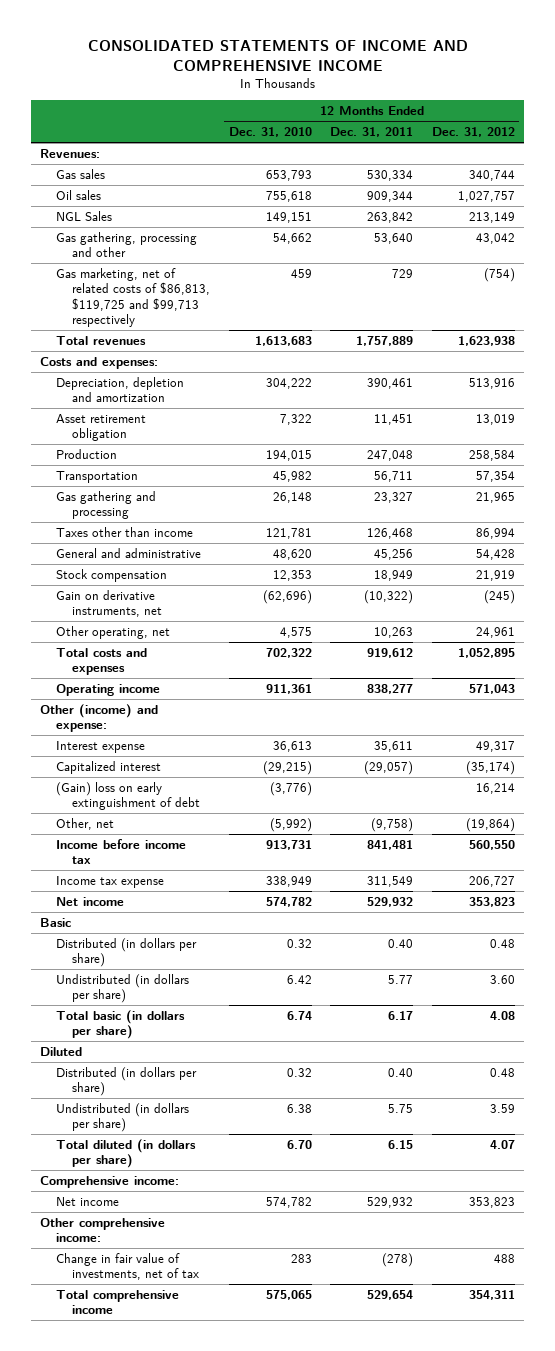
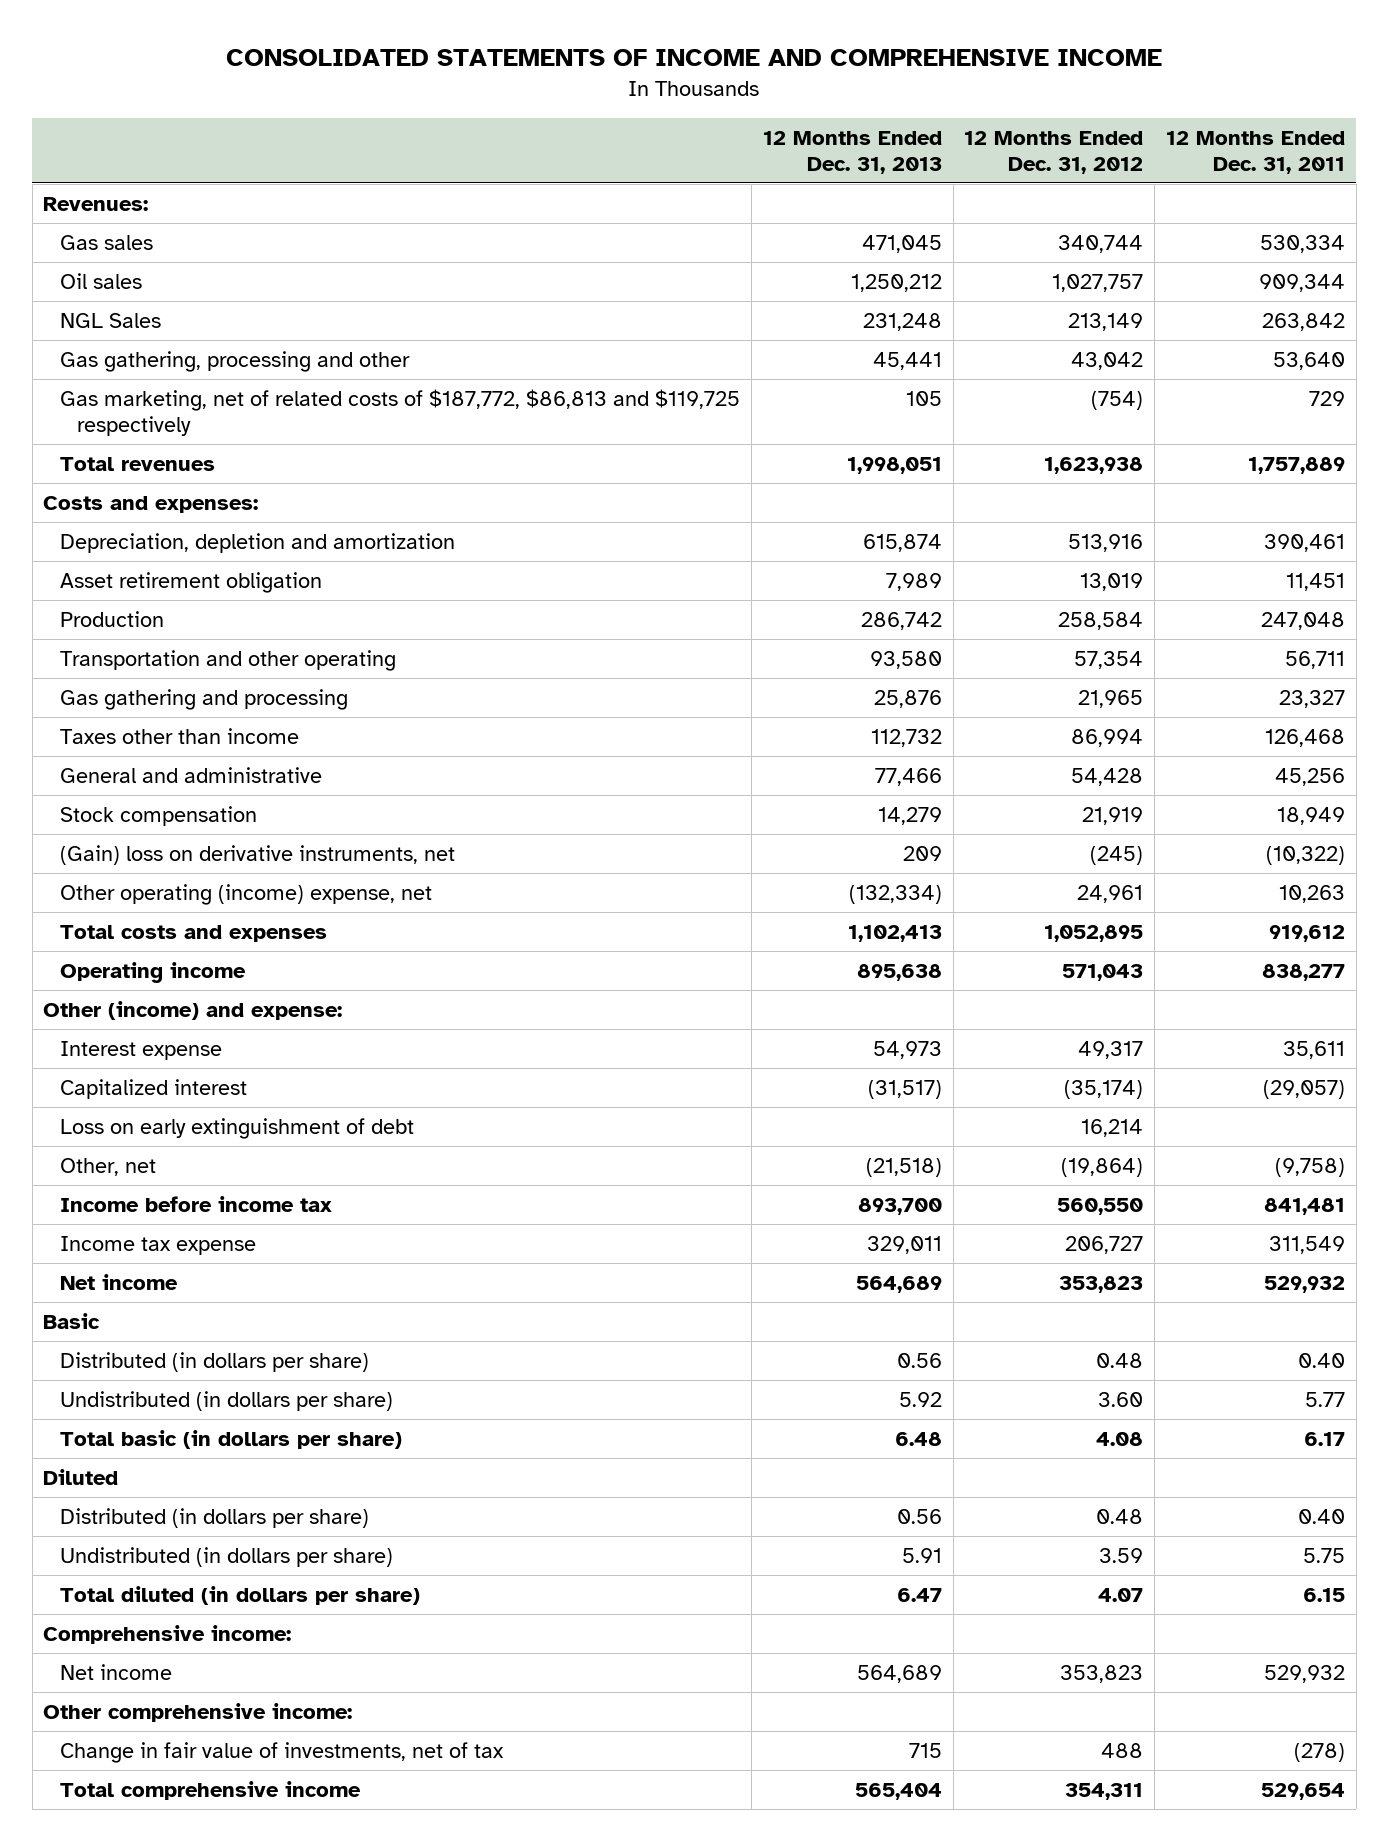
[228,127,312,138] Dec. 31, 2010 -> none
none -> [762,130,942,175] 12 Months Ended Dec. 31, 2013
[56,267,211,328] Gas marketing, net of related costs of $86,813, $119,725 and $99,713 respectively -> [60,388,741,437] Gas marketing, net of related costs of $187,772, $86,813 and $119,725 respectively
[56,470,139,483] Transportation -> [60,649,397,671] Transportation and other operating
[56,589,163,618] Gain on derivative instruments, net -> [60,844,456,865] (Gain) loss on derivative instruments, net
[56,625,171,639] Other operating, net -> [60,883,433,905] Other operating (income) expense, net
[56,781,201,811] (Gain) loss on early extinguishment of debt -> [60,1117,415,1139] Loss on early extinguishment of debt

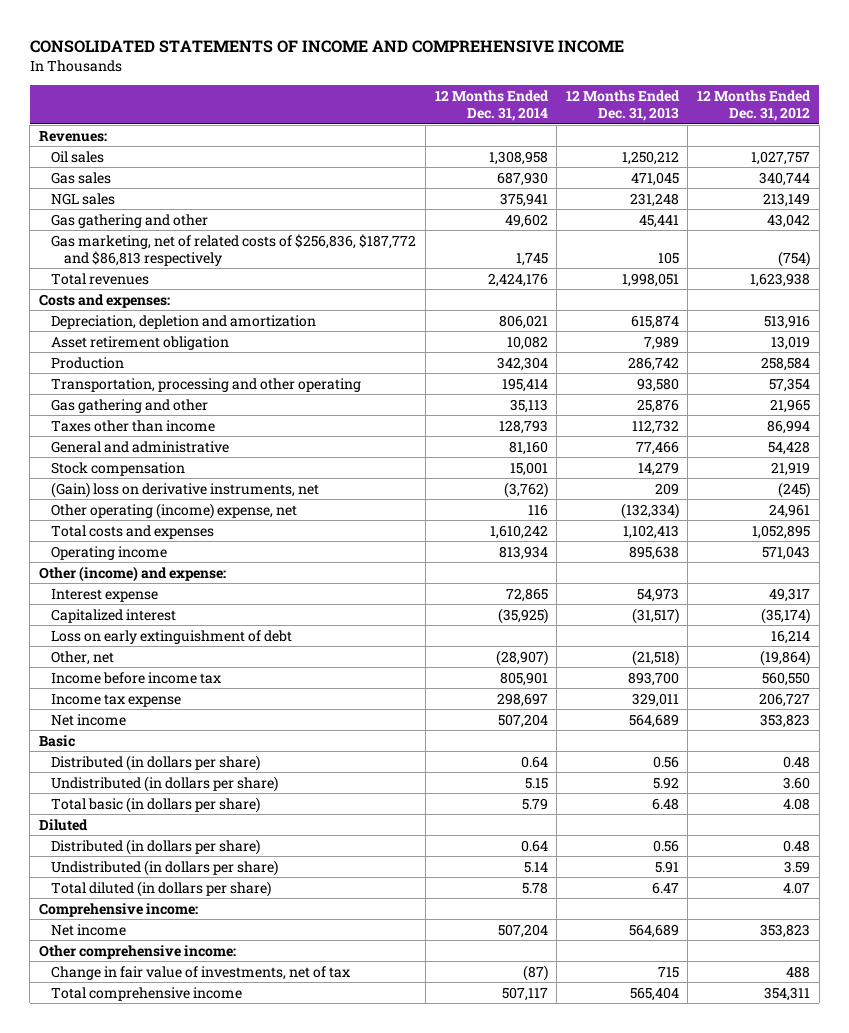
[1165,130,1345,175] 12 Months Ended Dec. 31, 2011 -> none
none -> [434,89,549,121] 12 Months Ended Dec. 31, 2014
[60,234,154,250] Gas sales -> [51,171,112,184] Gas sales
[60,312,162,328] NGL Sales -> [51,192,116,205] NGL sales
[60,350,411,372] Gas gathering, processing and other -> [51,213,209,228] Gas gathering and other
[60,388,741,437] Gas marketing, net of related costs of $187,772, $86,813 and $119,725 respectively -> [51,233,417,266] Gas marketing, net of related costs of $256,836, $187,772 and $86,813 respectively
[60,649,397,671] Transportation and other operating -> [51,377,362,392] Transportation, processing and other operating
[60,688,349,710] Gas gathering and processing -> [51,398,209,413] Gas gathering and other

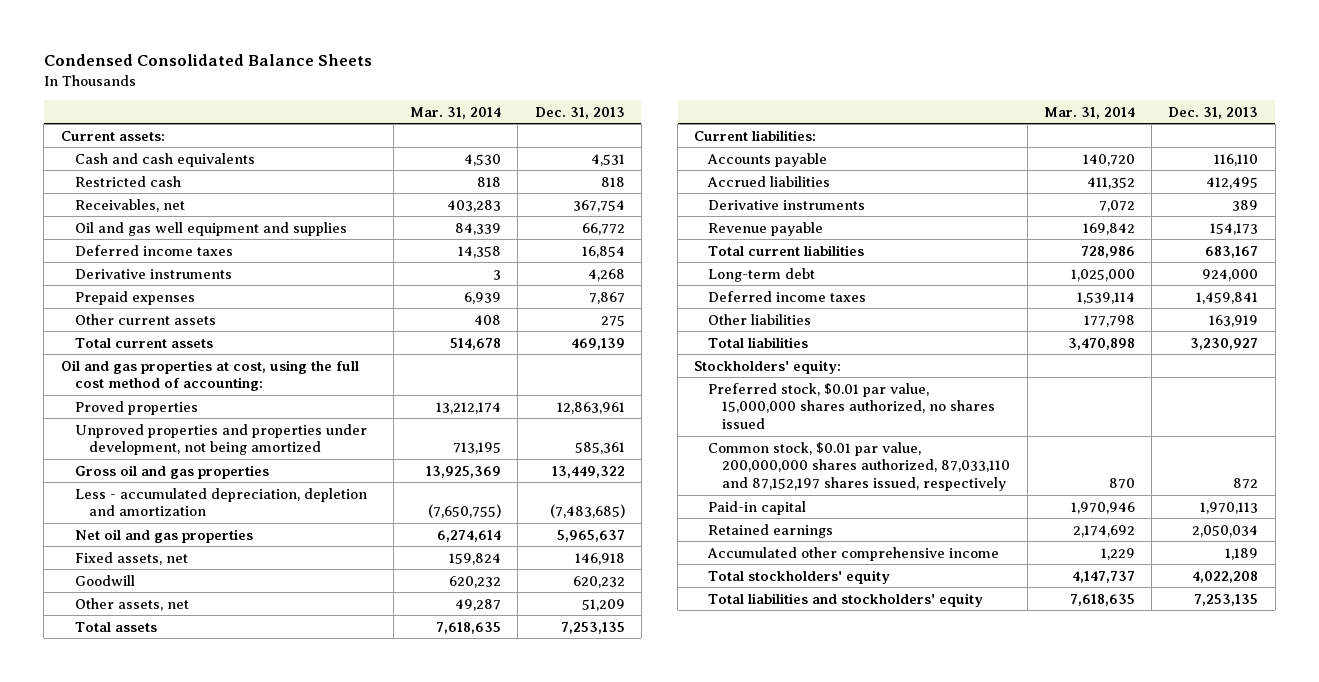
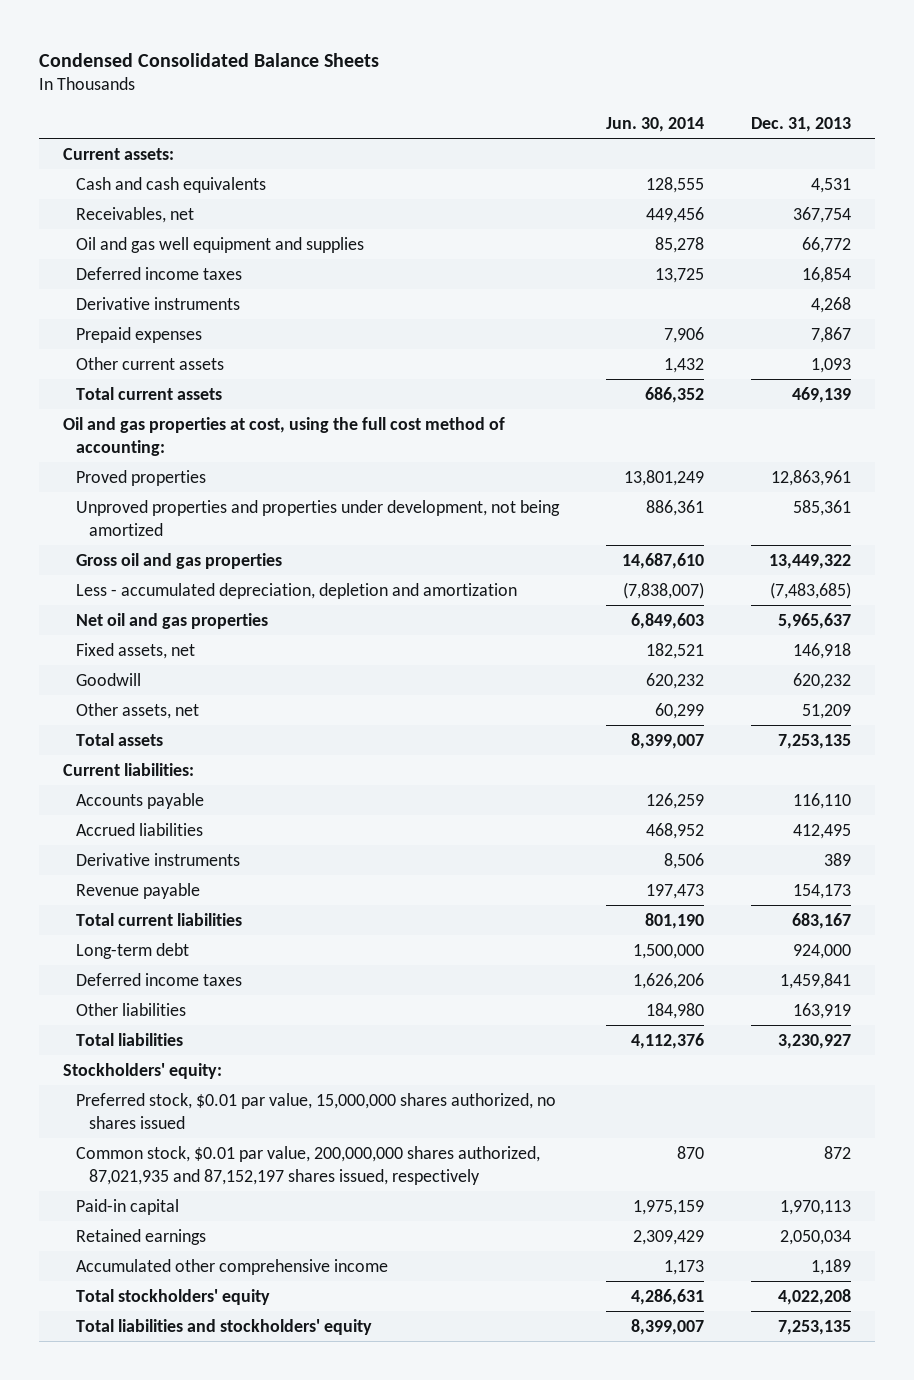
[410,106,502,119] Mar. 31, 2014 -> none
none -> [606,116,705,132] Jun. 30, 2014
[74,175,181,187] Restricted cash -> none
[600,314,625,326] 275 -> [811,357,852,373] 1,093
[708,441,1011,491] Common stock, $0.01 par value, 200,000,000 shares authorized, 87,033,110 and 87,152,197 shares issued, respectively -> [76,1145,541,1185] Common stock, $0.01 par value, 200,000,000 shares authorized, 87,021,935 and 87,152,197 shares issued, respectively

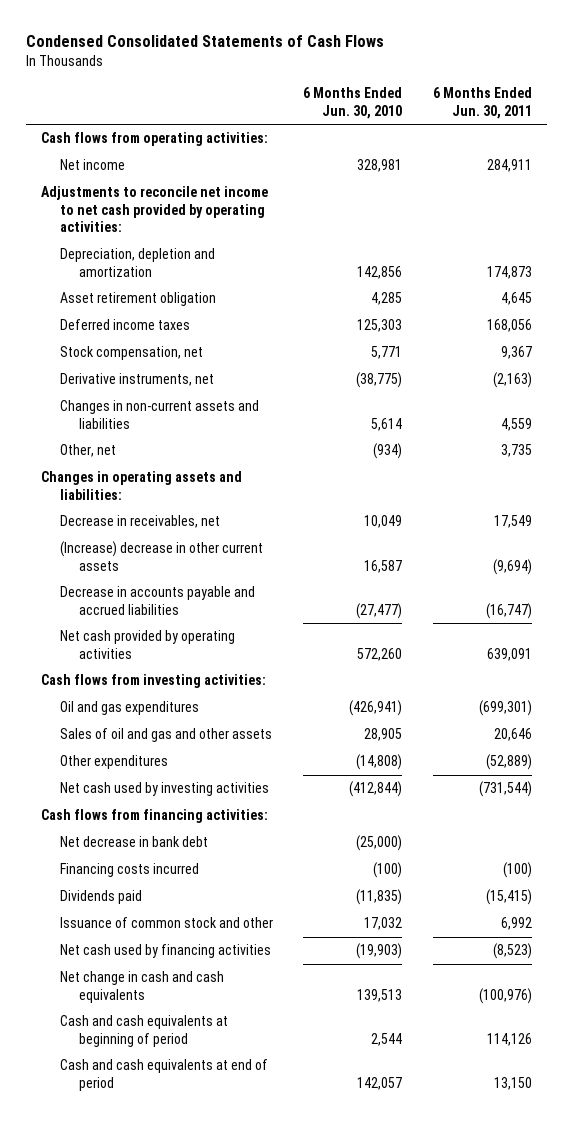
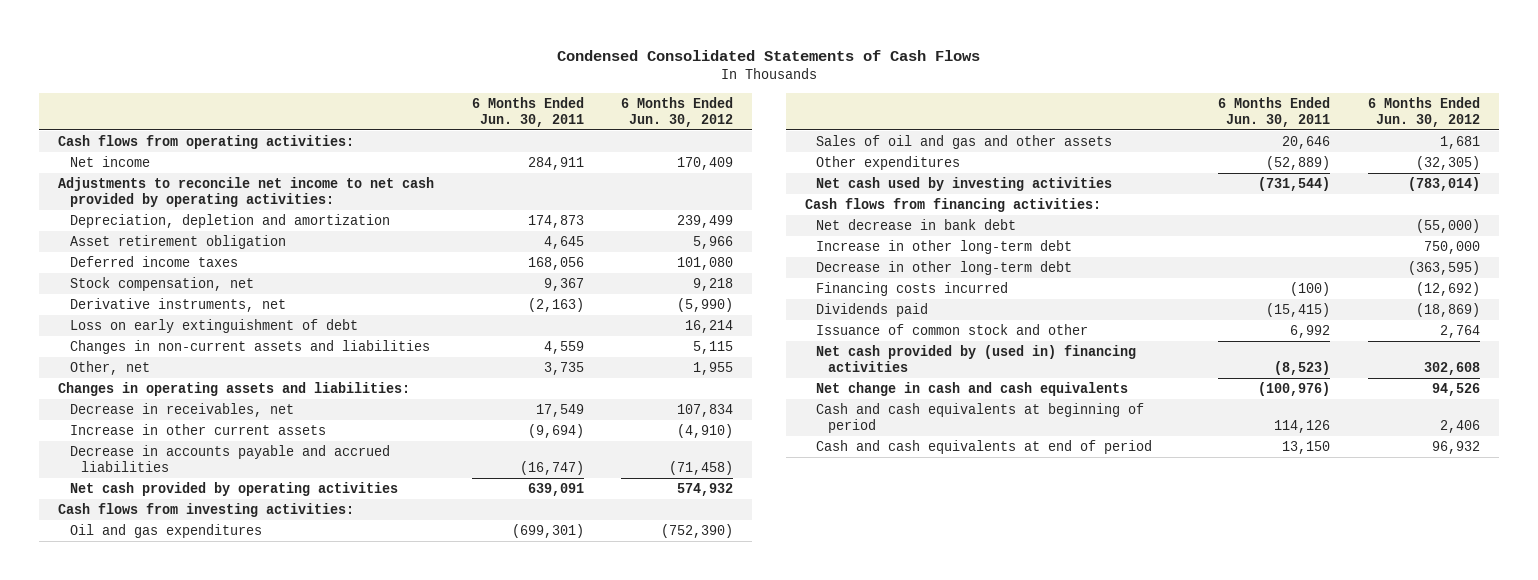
[303,87,403,119] 6 Months Ended Jun. 30, 2010 -> none
none -> [621,96,734,127] 6 Months Ended Jun. 30, 2012
none -> [69,318,358,333] Loss on early extinguishment of debt
[59,541,263,571] (Increase) decrease in other current assets -> [69,423,326,435] Increase in other current assets
none -> [816,239,1073,254] Increase in other long-term debt
none -> [816,260,1073,275] Decrease in other long-term debt
[59,944,271,959] Net cash used by financing activities -> [816,344,1137,373] Net cash provided by (used in) financing activities

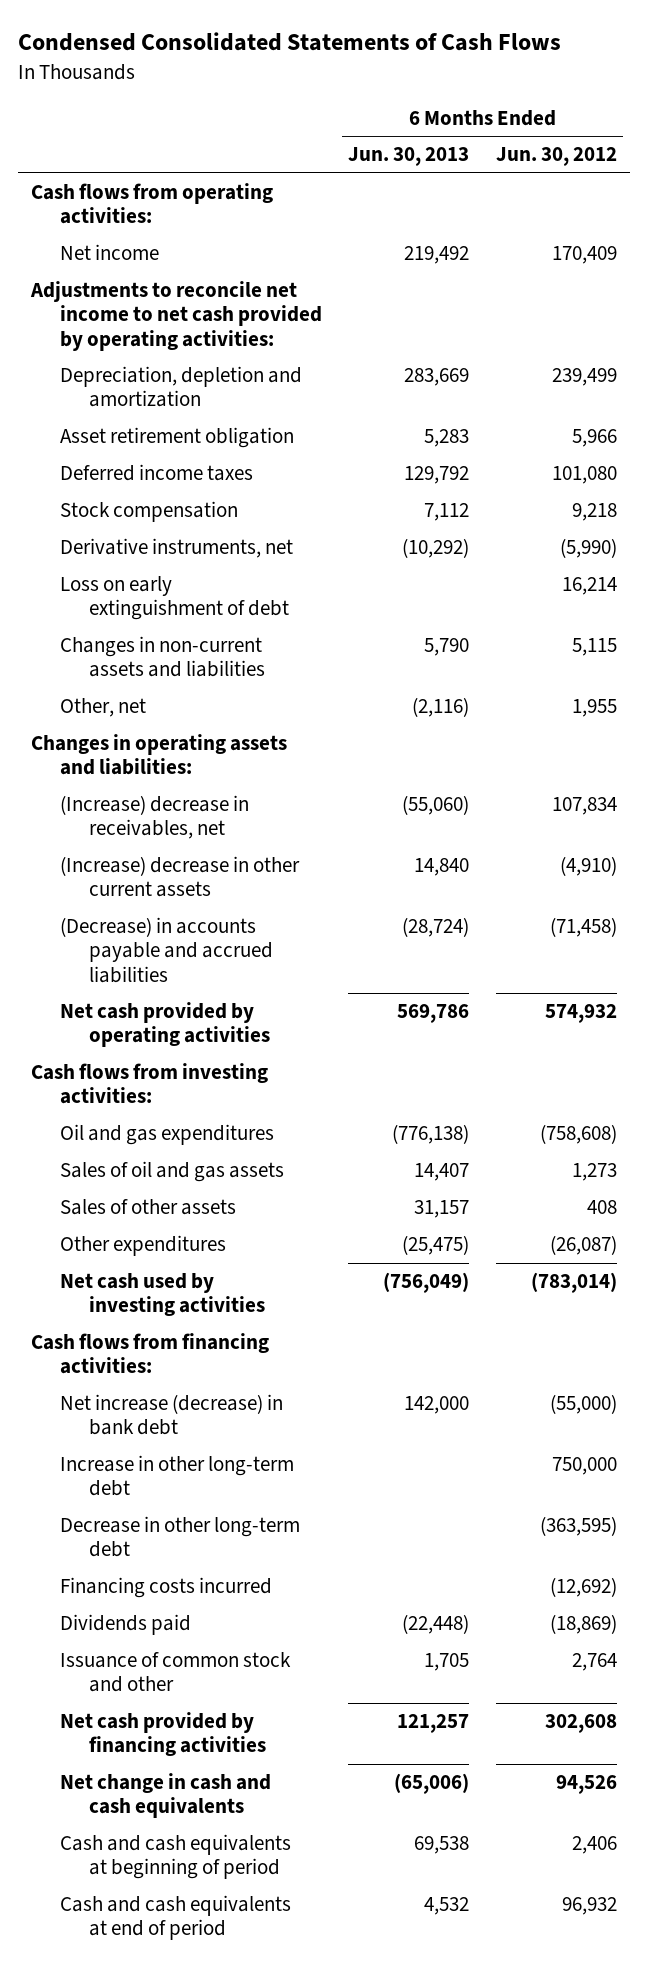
[471,96,584,127] 6 Months Ended Jun. 30, 2011 -> none
none -> [348,147,470,167] Jun. 30, 2013
[69,276,254,291] Stock compensation, net -> [60,501,239,523] Stock compensation
[69,402,294,417] Decrease in receivables, net -> [60,795,250,840] (Increase) decrease in receivables, net
[69,423,326,435] Increase in other current assets -> [60,856,301,898] (Increase) decrease in other current assets
[69,444,390,473] Decrease in accounts payable and accrued liabilities -> [60,917,274,983] (Decrease) in accounts payable and accrued liabilities
[661,523,734,538] (752,390) -> [539,1124,617,1145] (758,608)
[816,134,1113,149] Sales of oil and gas and other assets -> [60,1161,285,1183] Sales of oil and gas assets
[1440,135,1481,149] 1,681 -> [571,1163,617,1182] 1,273
none -> [60,1199,237,1216] Sales of other assets
[1416,155,1481,170] (32,305) -> [549,1235,617,1256] (26,087)
[816,218,1017,230] Net decrease in bank debt -> [60,1394,284,1436] Net increase (decrease) in bank debt
[816,344,1137,373] Net cash provided by (used in) financing activities -> [60,1712,267,1757] Net cash provided by financing activities

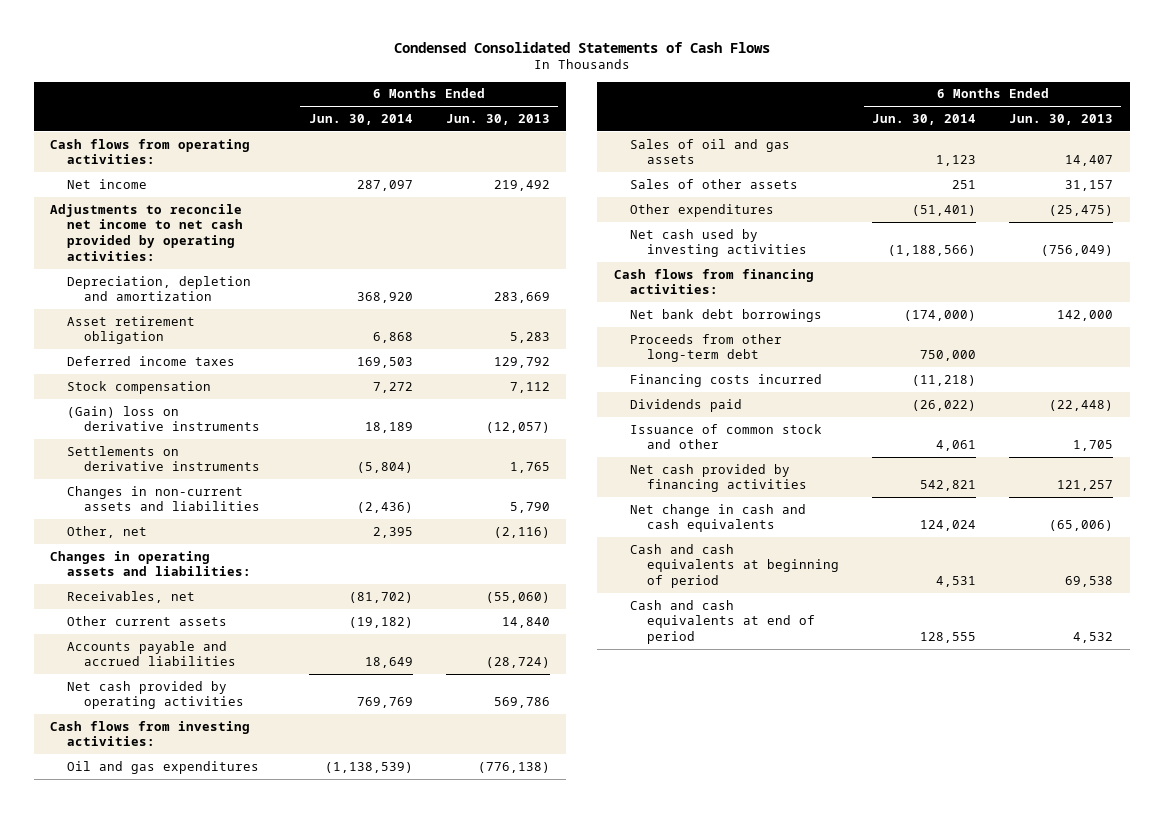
[495,147,617,167] Jun. 30, 2012 -> none
none -> [308,113,413,125] Jun. 30, 2014
[60,538,294,559] Derivative instruments, net -> none
[60,576,290,621] Loss on early extinguishment of debt -> none
none -> [66,405,260,432] (Gain) loss on derivative instruments
none -> [66,445,260,472] Settlements on derivative instruments
[60,795,250,840] (Increase) decrease in receivables, net -> [66,590,195,603] Receivables, net
[60,856,301,898] (Increase) decrease in other current assets -> [66,615,227,626] Other current assets
[60,917,274,983] (Decrease) in accounts payable and accrued liabilities -> [66,640,236,667] Accounts payable and accrued liabilities
[60,1516,301,1558] Decrease in other long-term debt -> none
[60,1394,284,1436] Net increase (decrease) in bank debt -> [630,308,823,322] Net bank debt borrowings
[60,1455,295,1497] Increase in other long-term debt -> [630,333,783,363] Proceeds from other long-term debt

